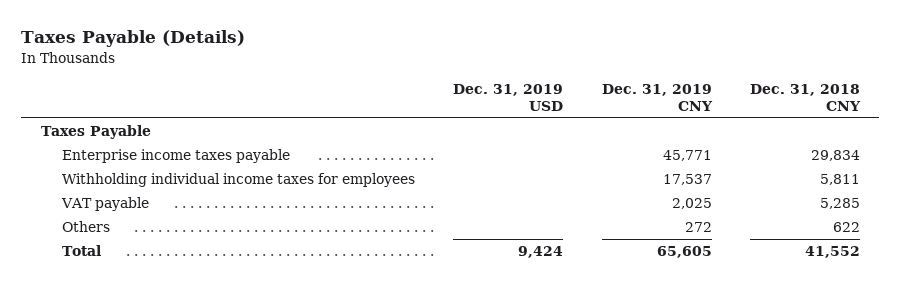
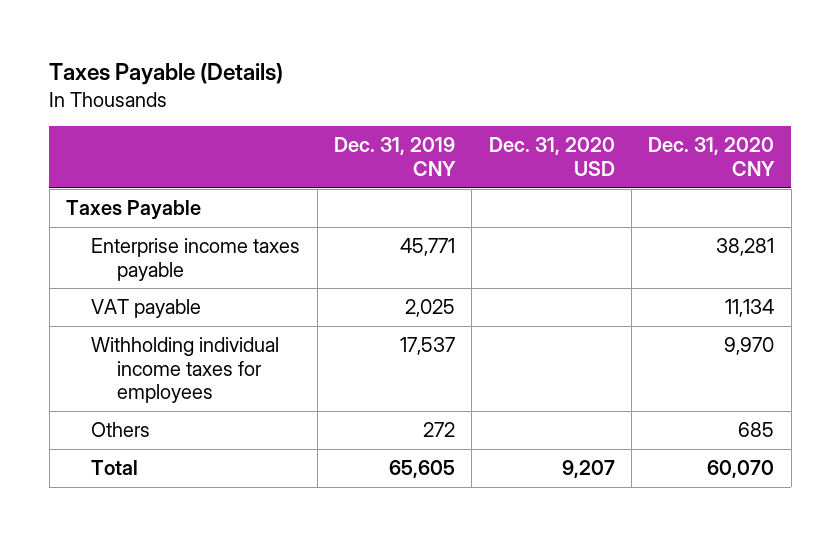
[453,83,564,111] Dec. 31, 2019 USD -> none
[750,83,862,111] Dec. 31, 2018 CNY -> none
none -> [488,137,615,176] Dec. 31, 2020 USD
none -> [648,137,776,176] Dec. 31, 2020 CNY
[61,173,415,188] Withholding individual income taxes for employees -> [91,337,280,404] Withholding individual income taxes for employees

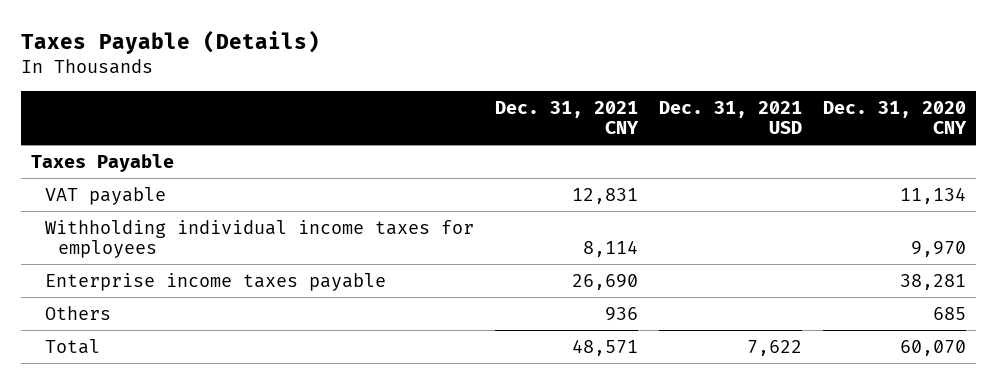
[334,137,457,176] Dec. 31, 2019 CNY -> none
[488,137,615,176] Dec. 31, 2020 USD -> none
none -> [494,100,639,135] Dec. 31, 2021 CNY
none -> [658,100,802,135] Dec. 31, 2021 USD
[91,238,301,281] Enterprise income taxes payable -> [44,272,386,291] Enterprise income taxes payable

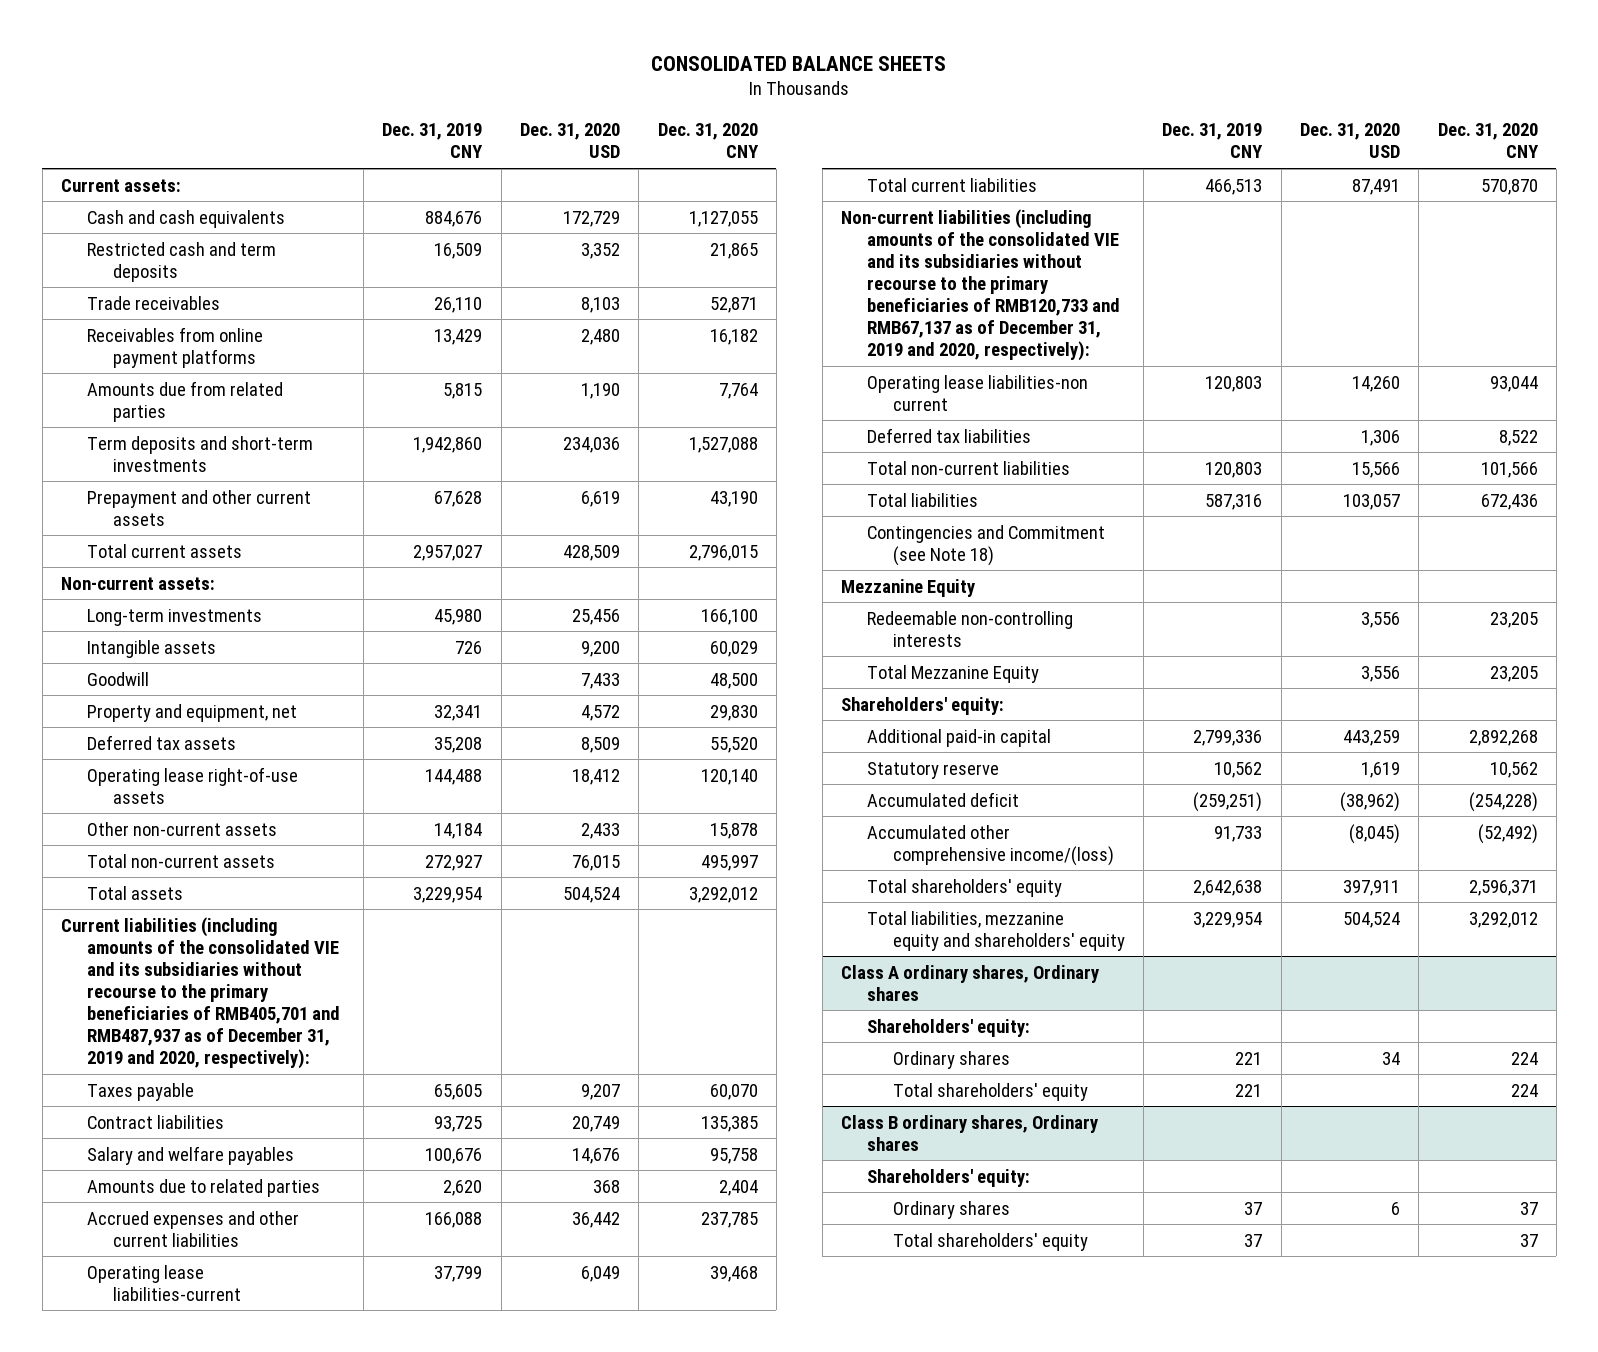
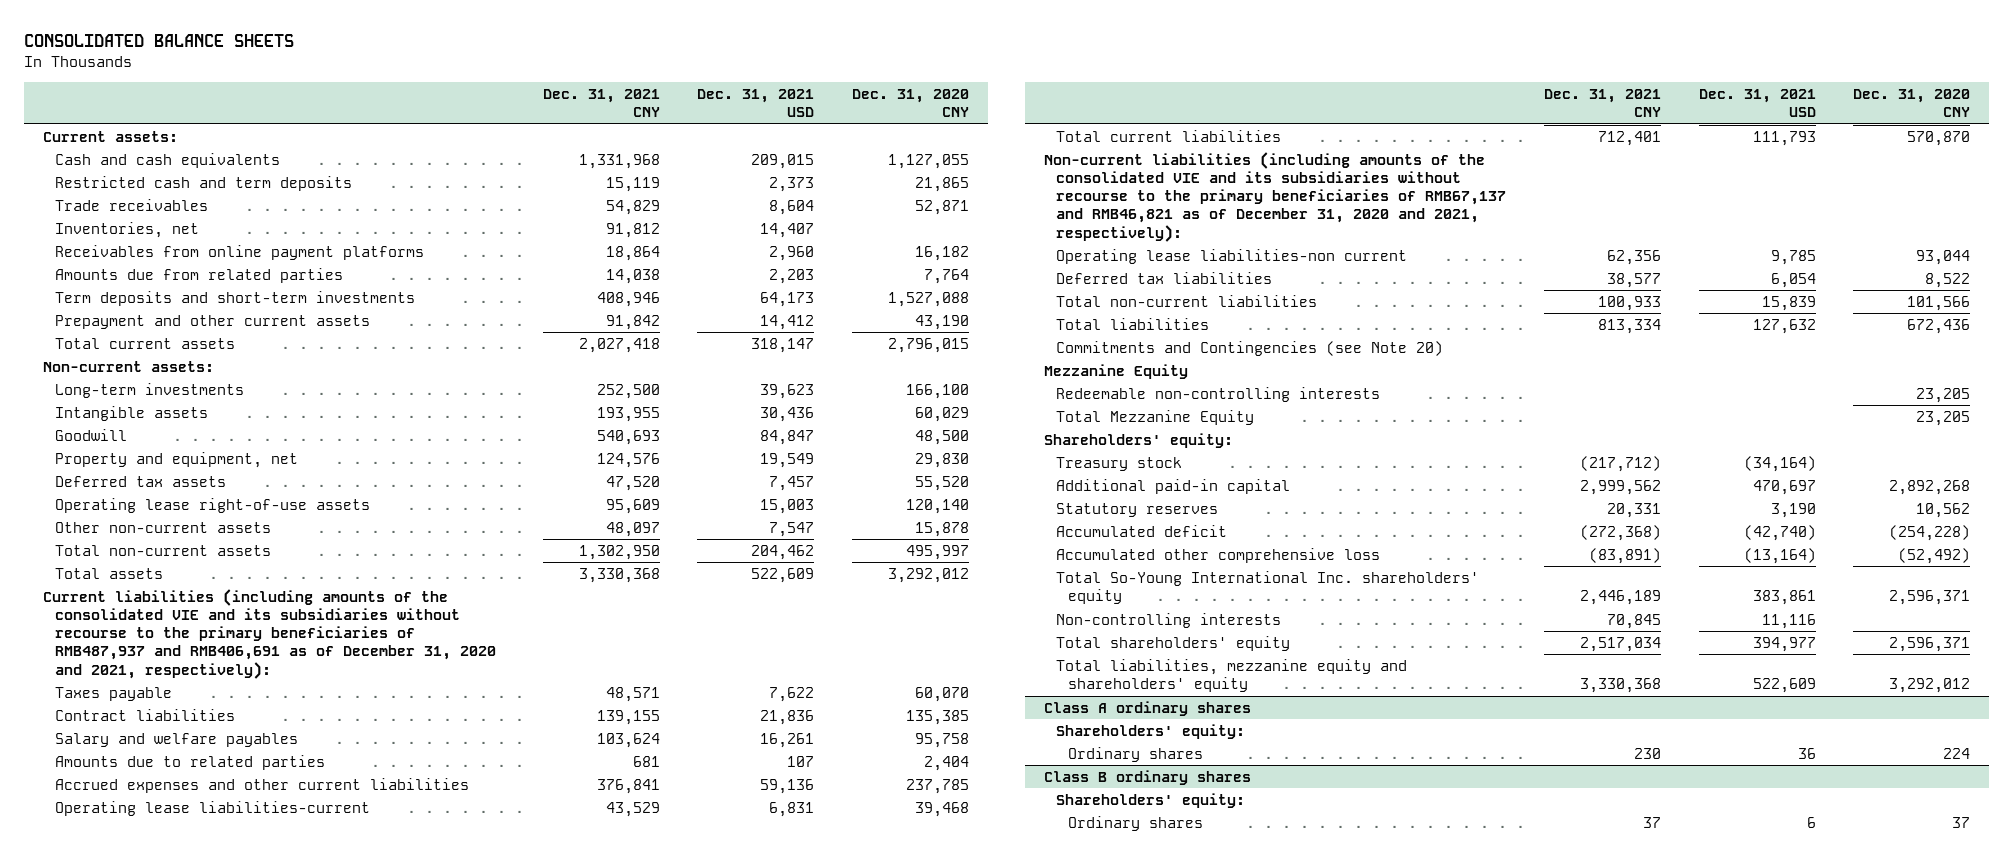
[382,123,484,159] Dec. 31, 2019 CNY -> none
[519,123,620,159] Dec. 31, 2020 USD -> none
none -> [542,89,660,118] Dec. 31, 2021 CNY
none -> [697,89,815,118] Dec. 31, 2021 USD
none -> [54,221,199,238] Inventories, net
[60,916,340,1069] Current liabilities (including amounts of the consolidated VIE and its subsidiaries without recourse to the primary beneficiaries of RMB405,701 and RMB487,937 as of December 31, 2019 and 2020, respectively): -> [42,588,496,679] Current liabilities (including amounts of the consolidated VIE and its subsidiaries without recourse to the primary beneficiaries of RMB487,937 and RMB406,691 as of December 31, 2020 and 2021, respectively):
[840,208,1120,361] Non-current liabilities (including amounts of the consolidated VIE and its subsidiaries without recourse to the primary beneficiaries of RMB120,733 and RMB67,137 as of December 31, 2019 and 2020, respectively): -> [1044,151,1507,242] Non-current liabilities (including amounts of the consolidated VIE and its subsidiaries without recourse to the primary beneficiaries of RMB67,137 and RMB46,821 as of December 31, 2020 and 2021, respectively):
[866,524,1105,566] Contingencies and Commitment (see Note 18) -> [1056,340,1444,356] Commitments and Contingencies (see Note 20)
none -> [1056,456,1183,471] Treasury stock
[866,761,999,779] Statutory reserve -> [1056,502,1219,517] Statutory reserves
[866,824,1114,866] Accumulated other comprehensive income/(loss) -> [1056,547,1381,563] Accumulated other comprehensive loss
none -> [1056,570,1480,605] Total So-Young International Inc. shareholders' equity
none -> [1056,612,1282,628] Non-controlling interests
[840,964,1099,1001] Class A ordinary shares, Ordinary shares -> [1044,700,1252,716] Class A ordinary shares
[892,1082,1088,1101] Total shareholders' equity -> none
[840,1114,1098,1151] Class B ordinary shares, Ordinary shares -> [1044,769,1252,785] Class B ordinary shares
[892,1232,1088,1251] Total shareholders' equity -> none

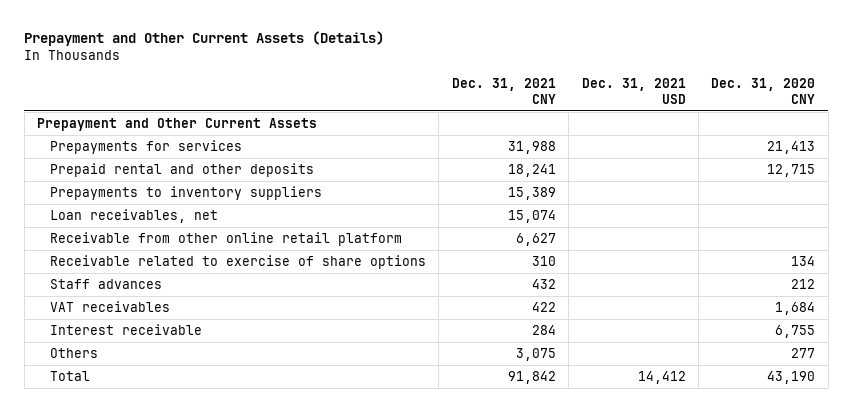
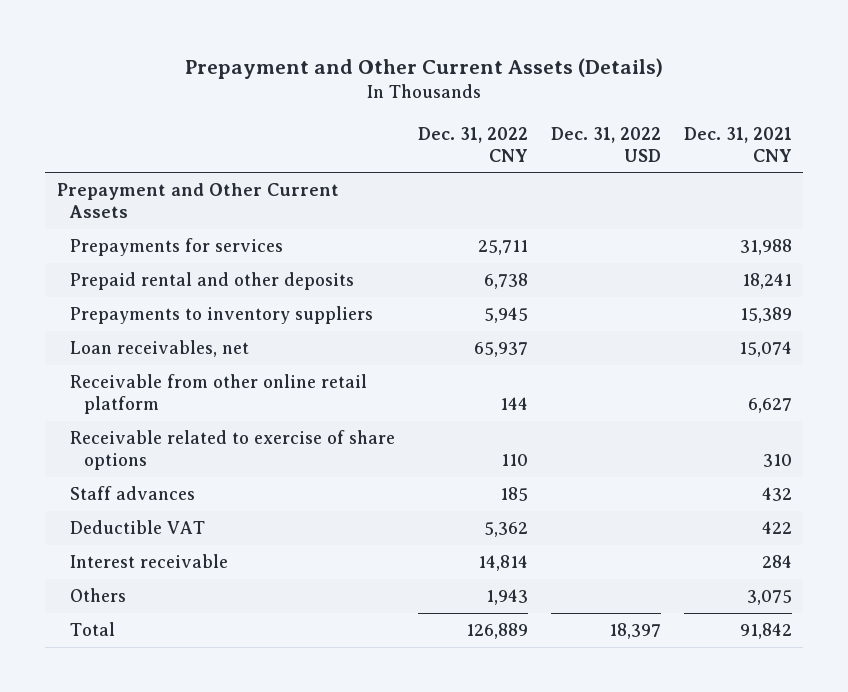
[581,78,686,104] Dec. 31, 2021 USD -> none
[711,78,816,104] Dec. 31, 2020 CNY -> none
none -> [418,126,529,162] Dec. 31, 2022 CNY
none -> [550,126,661,162] Dec. 31, 2022 USD
[50,301,171,313] VAT receivables -> [70,520,206,535] Deductible VAT

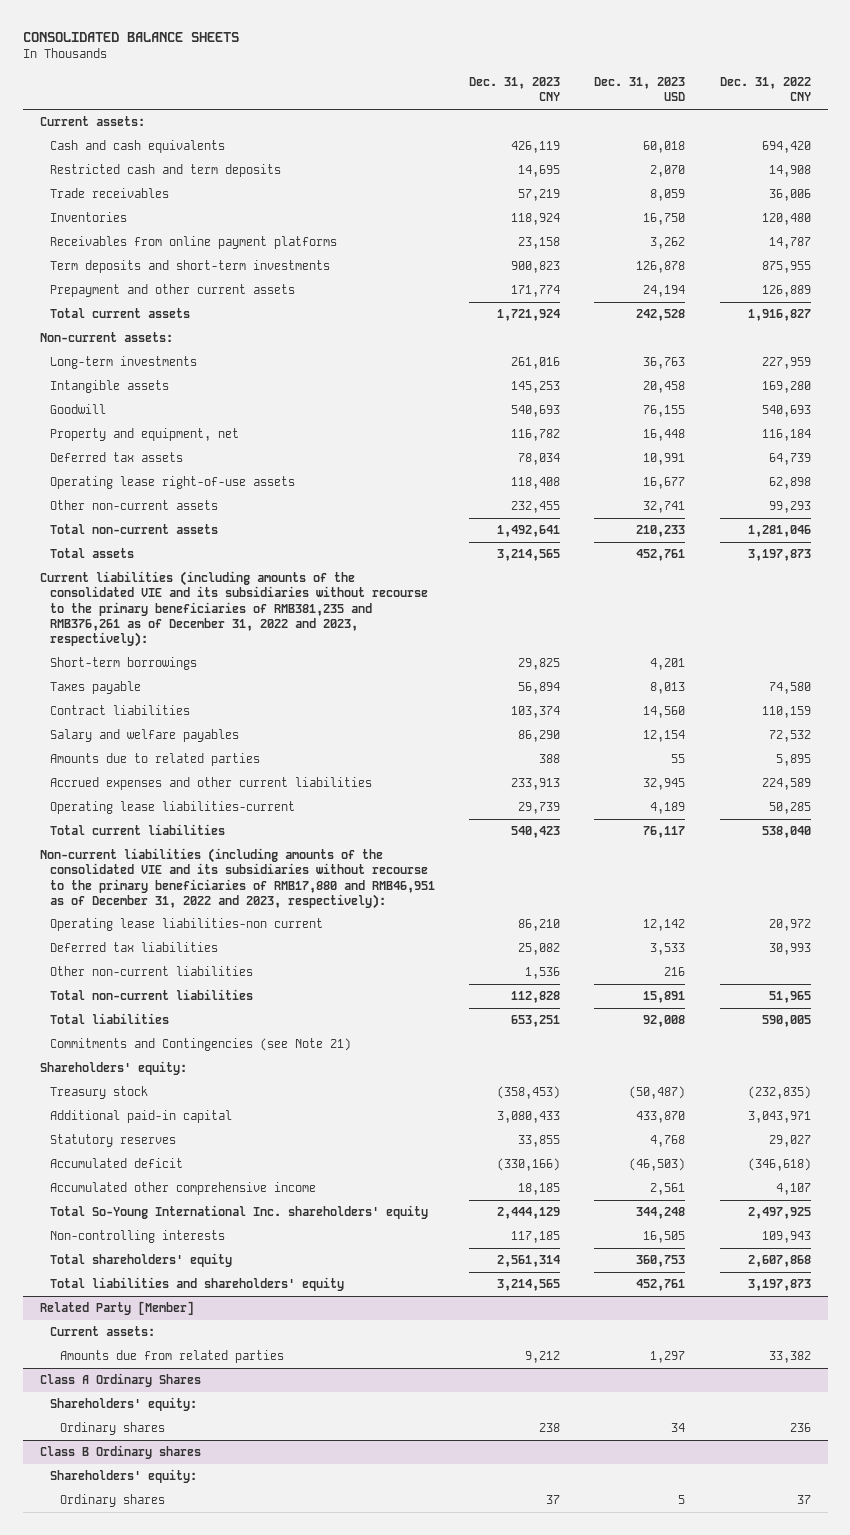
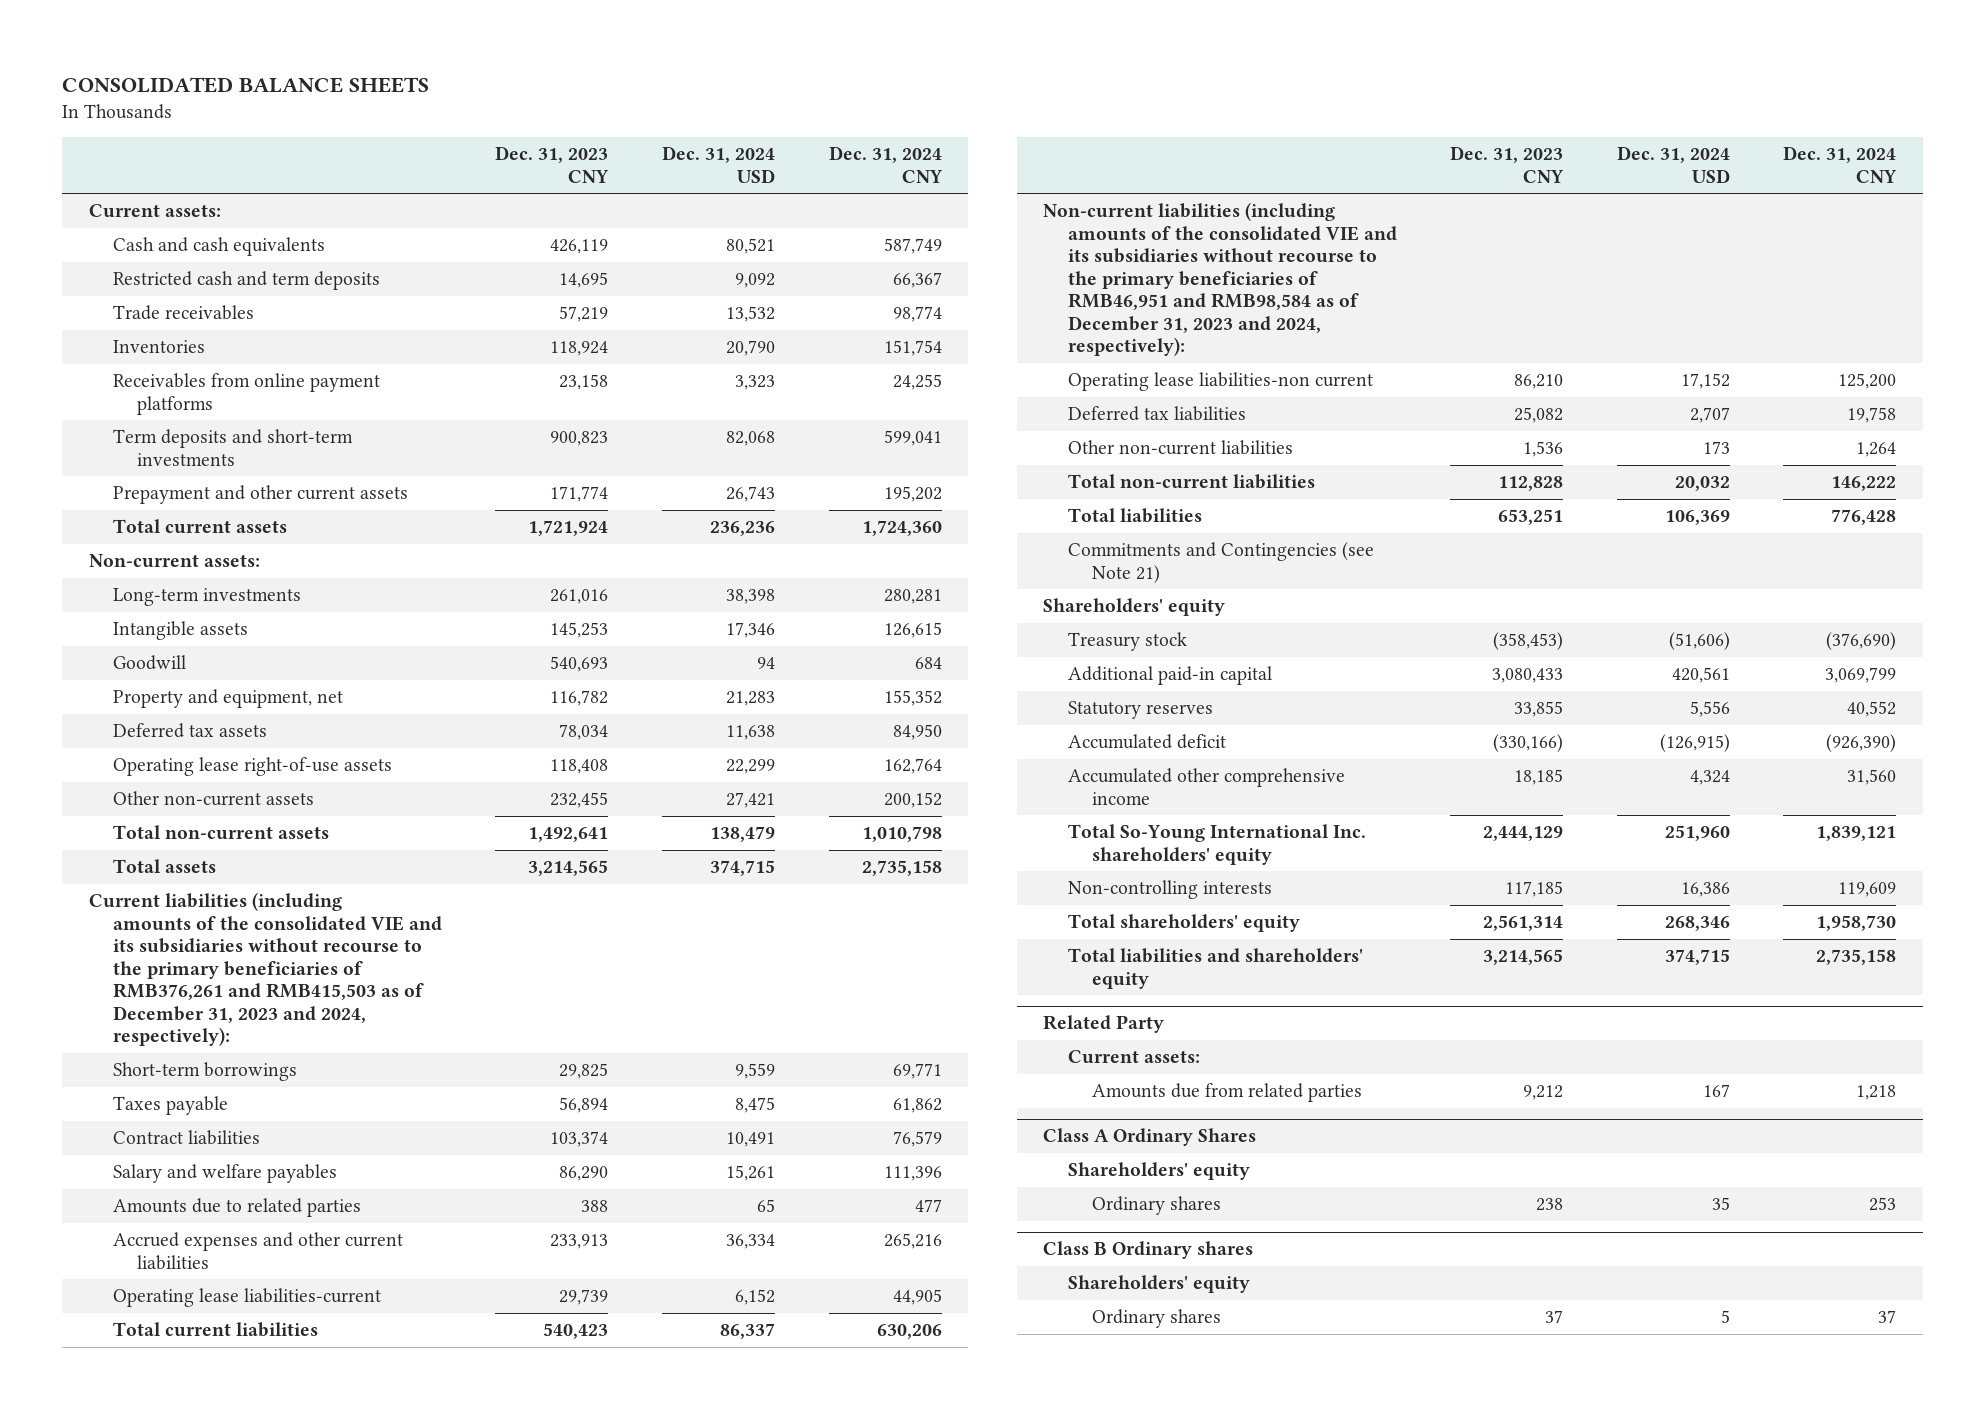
[594,77,686,102] Dec. 31, 2023 USD -> none
[719,77,811,102] Dec. 31, 2022 CNY -> none
none -> [662,146,776,183] Dec. 31, 2024 USD
none -> [828,146,943,183] Dec. 31, 2024 CNY
[39,571,428,647] Current liabilities (including amounts of the consolidated VIE and its subsidiaries without recourse to the primary beneficiaries of RMB381,235 and RMB376,261 as of December 31, 2022 and 2023, respectively): -> [88,892,442,1047] Current liabilities (including amounts of the consolidated VIE and its subsidiaries without recourse to the primary beneficiaries of RMB376,261 and RMB415,503 as of December 31, 2023 and 2024, respectively):
[39,848,435,909] Non-current liabilities (including amounts of the consolidated VIE and its subsidiaries without recourse to the primary beneficiaries of RMB17,880 and RMB46,951 as of December 31, 2022 and 2023, respectively): -> [1043,202,1397,357] Non-current liabilities (including amounts of the consolidated VIE and its subsidiaries without recourse to the primary beneficiaries of RMB46,951 and RMB98,584 as of December 31, 2023 and 2024, respectively):
[39,1061,187,1076] Shareholders' equity: -> [1043,598,1226,617] Shareholders' equity
[39,1301,194,1316] Related Party [Member] -> [1043,1015,1165,1034] Related Party
[49,1397,197,1412] Shareholders' equity: -> [1067,1162,1250,1181] Shareholders' equity
[49,1469,197,1484] Shareholders' equity: -> [1067,1275,1250,1294] Shareholders' equity

